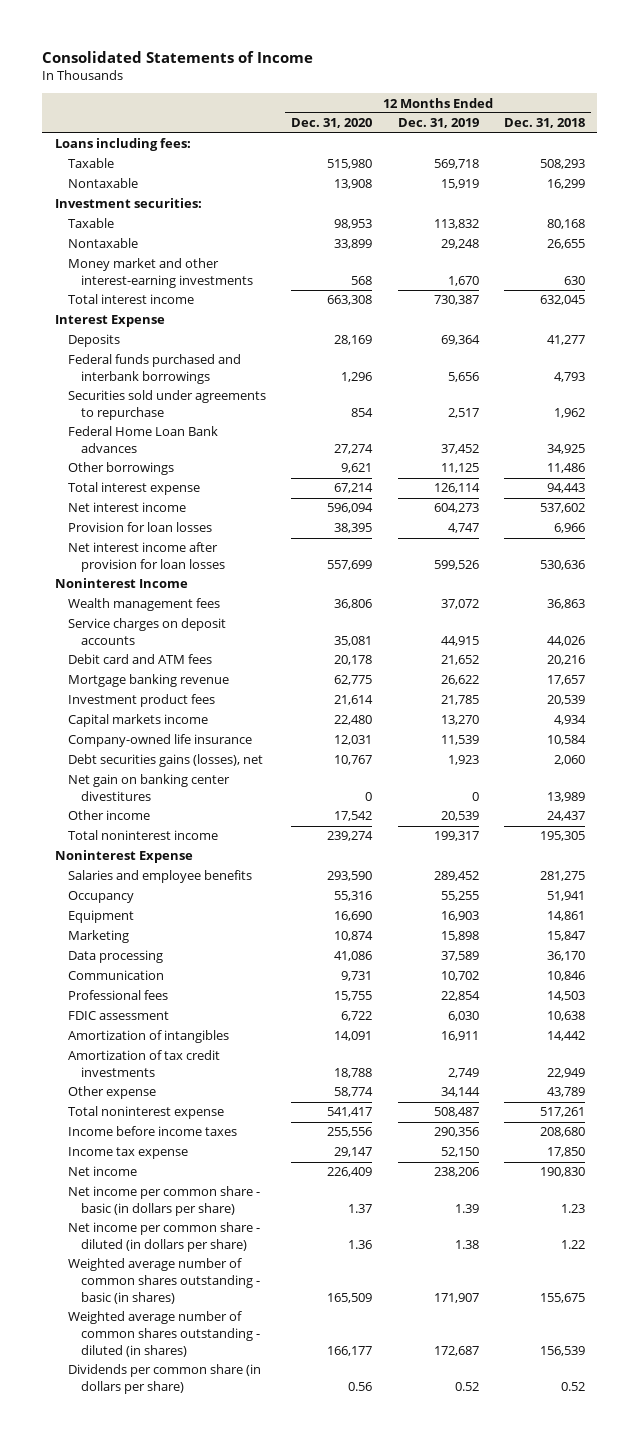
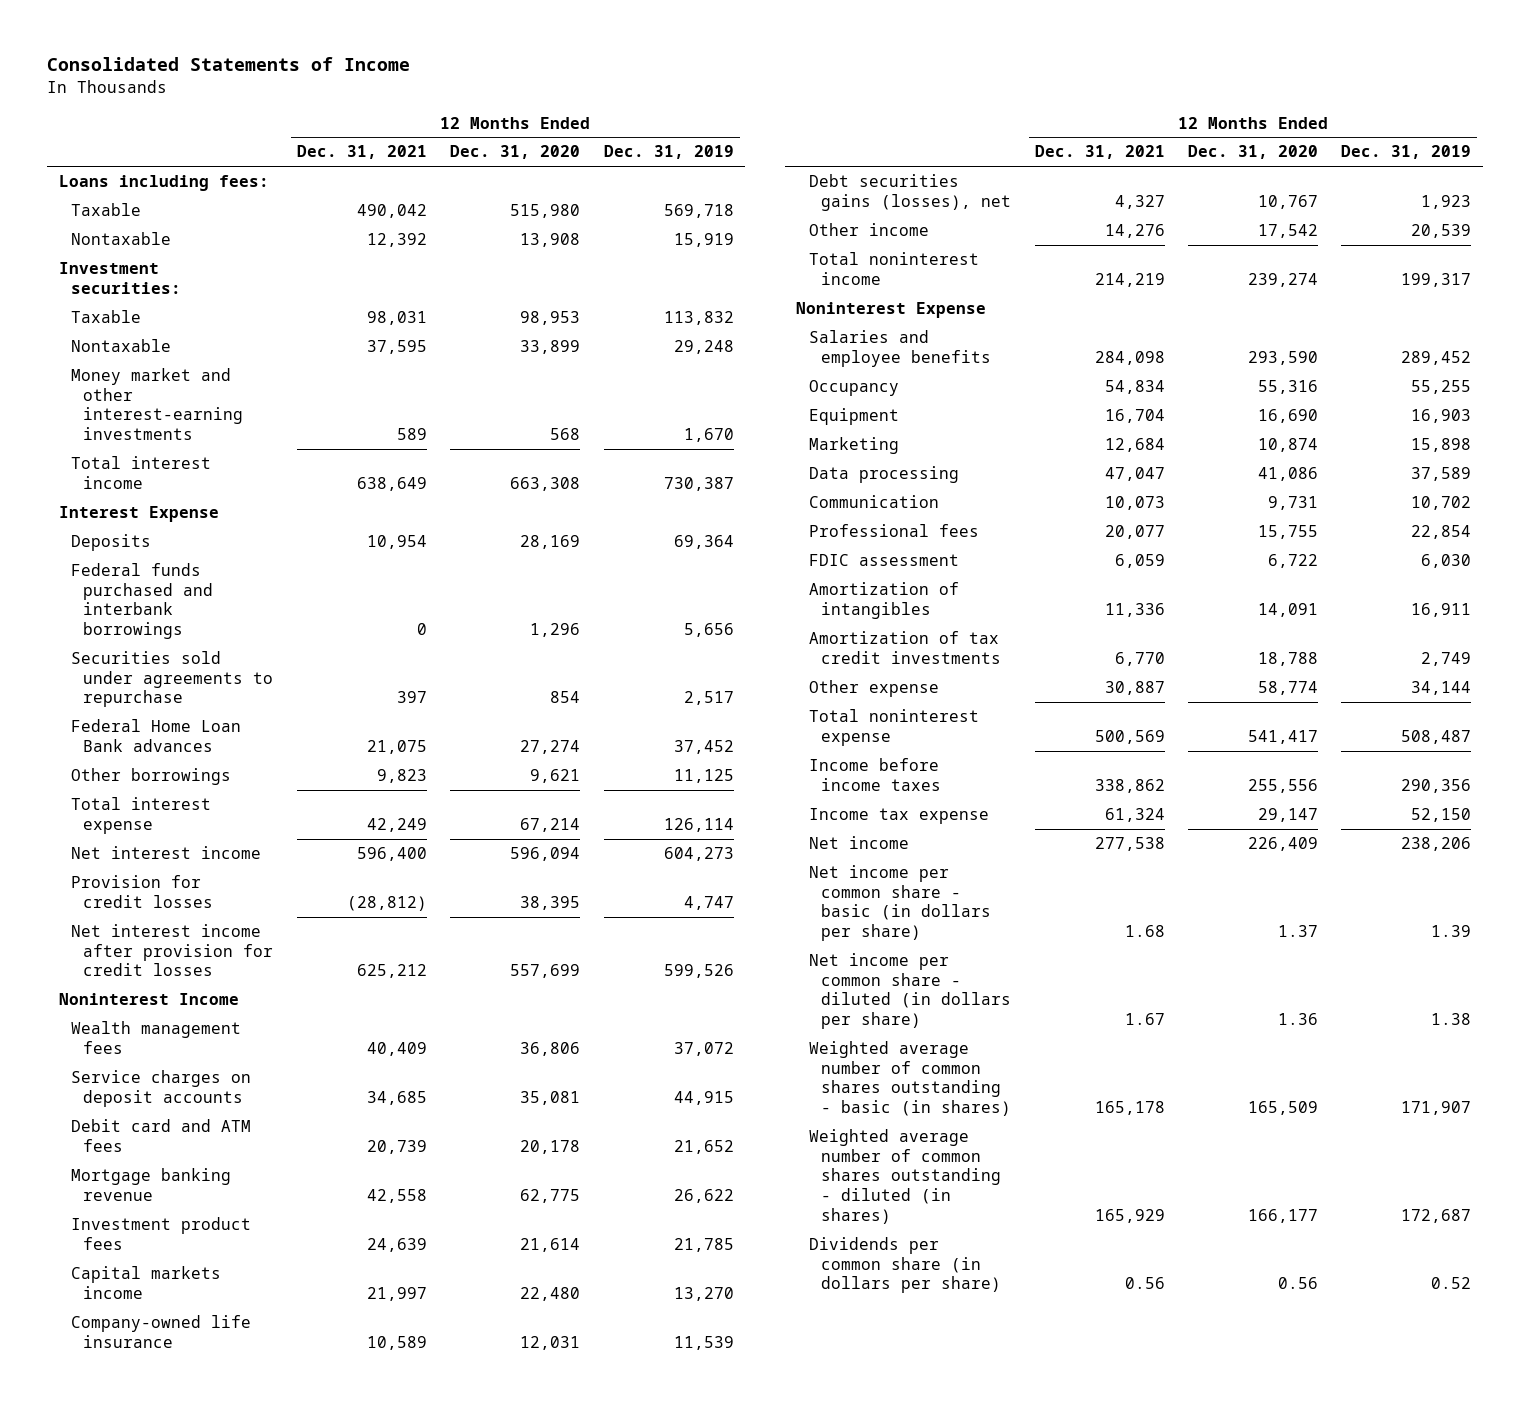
[503,118,585,129] Dec. 31, 2018 -> none
none -> [296,145,427,160] Dec. 31, 2021
[67,522,212,533] Provision for loan losses -> [71,875,214,908] Provision for credit losses
[67,542,225,573] Net interest income after provision for loan losses -> [71,924,274,977] Net interest income after provision for credit losses
[67,774,230,802] Net gain on banking center divestitures -> none

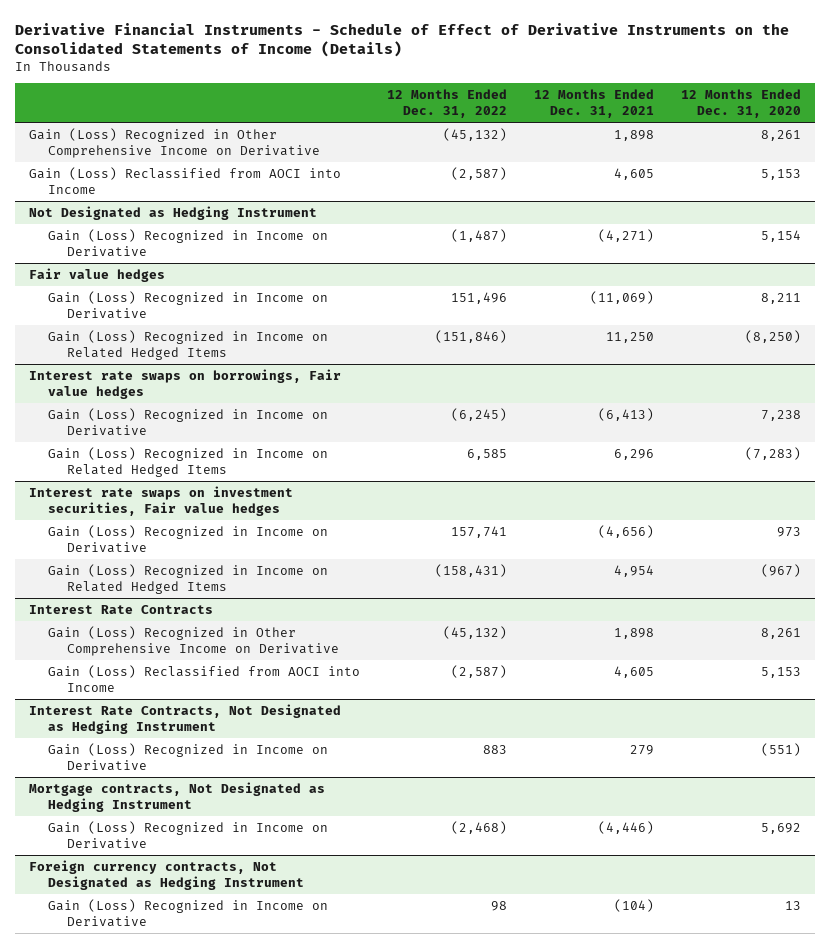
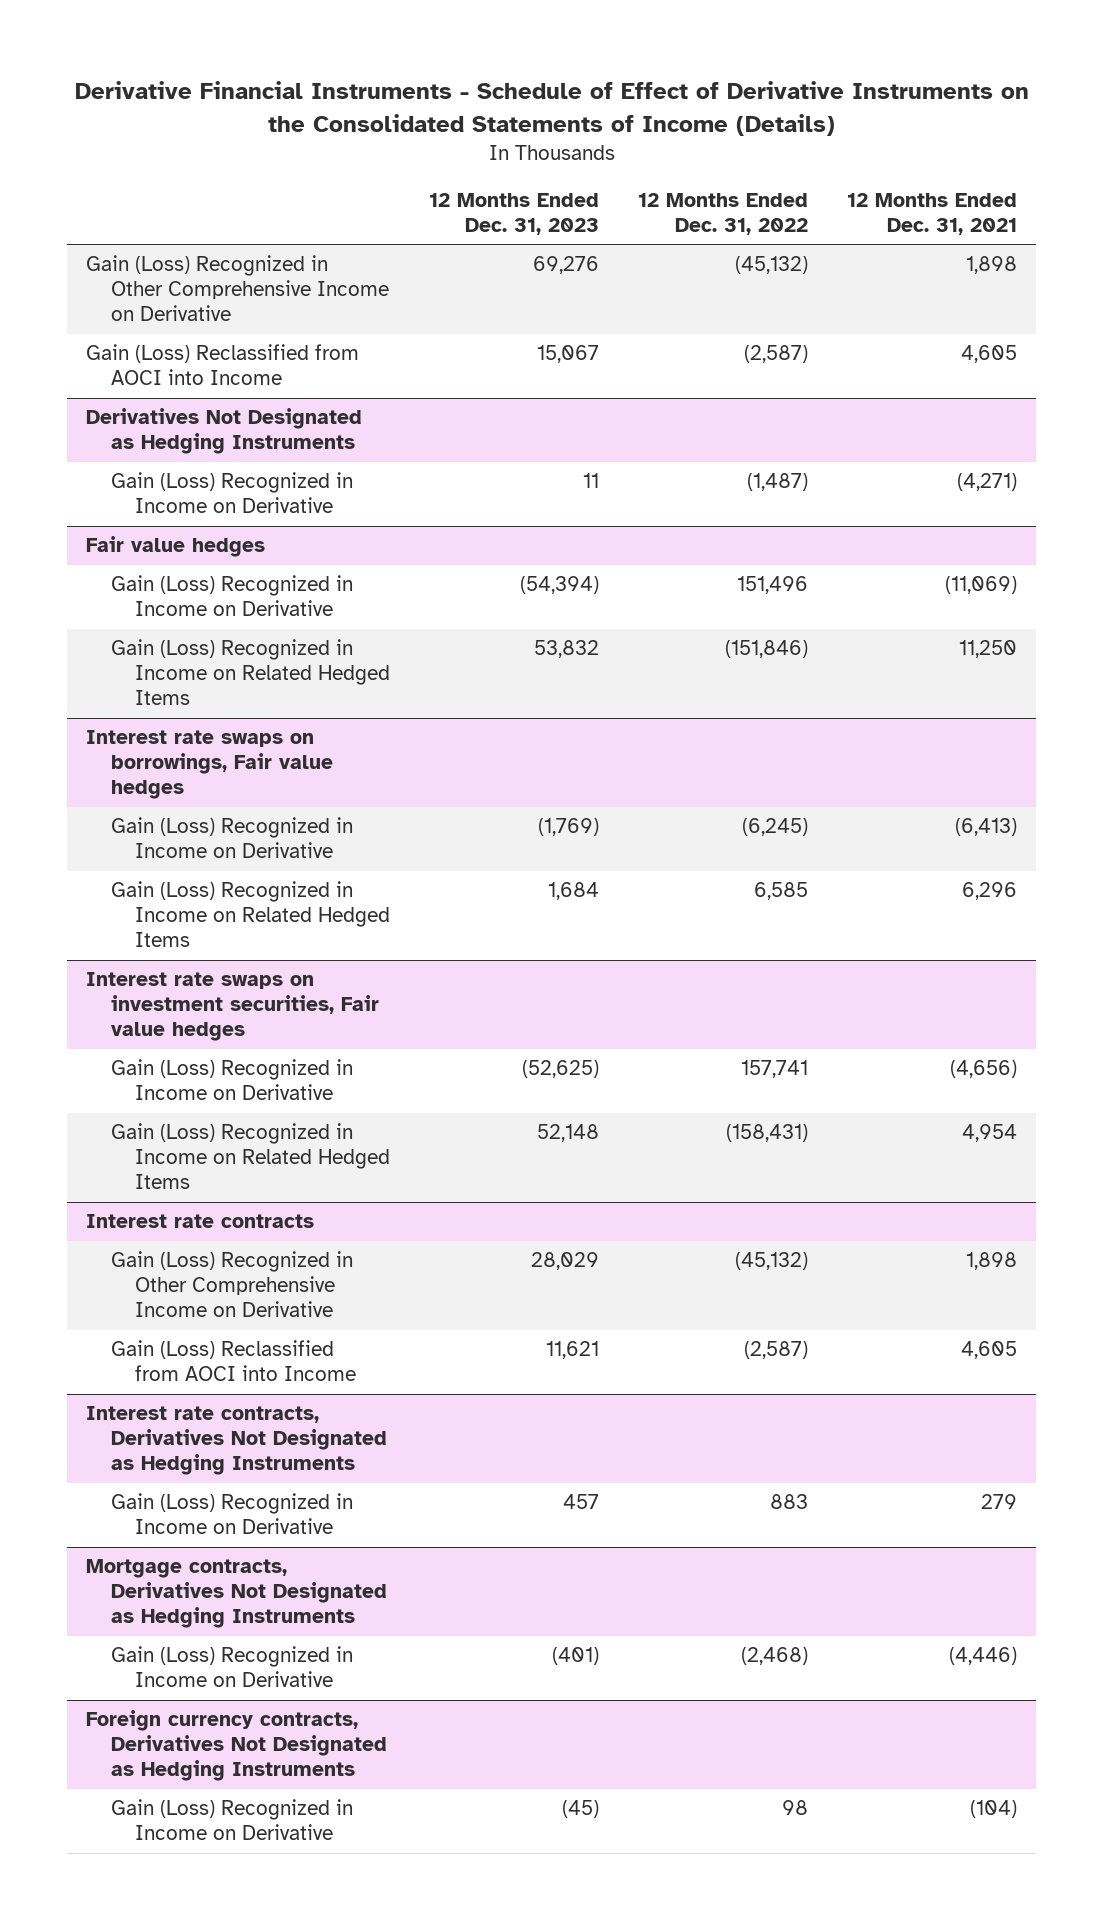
[681,89,802,119] 12 Months Ended Dec. 31, 2020 -> none
none -> [428,193,599,236] 12 Months Ended Dec. 31, 2023
[28,205,317,220] Not Designated as Hedging Instrument -> [86,408,363,455] Derivatives Not Designated as Hedging Instruments
[28,604,213,614] Interest Rate Contracts -> [86,1214,315,1229] Interest rate contracts
[28,703,341,734] Interest Rate Contracts, Not Designated as Hedging Instrument -> [86,1406,387,1476] Interest rate contracts, Derivatives Not Designated as Hedging Instruments
[28,781,325,812] Mortgage contracts, Not Designated as Hedging Instrument -> [86,1559,387,1629] Mortgage contracts, Derivatives Not Designated as Hedging Instruments
[28,859,304,890] Foreign currency contracts, Not Designated as Hedging Instrument -> [86,1710,387,1782] Foreign currency contracts, Derivatives Not Designated as Hedging Instruments

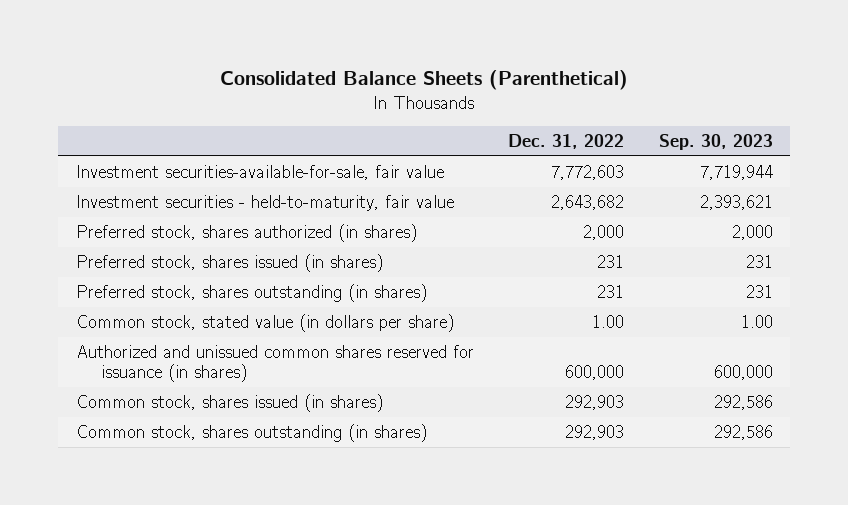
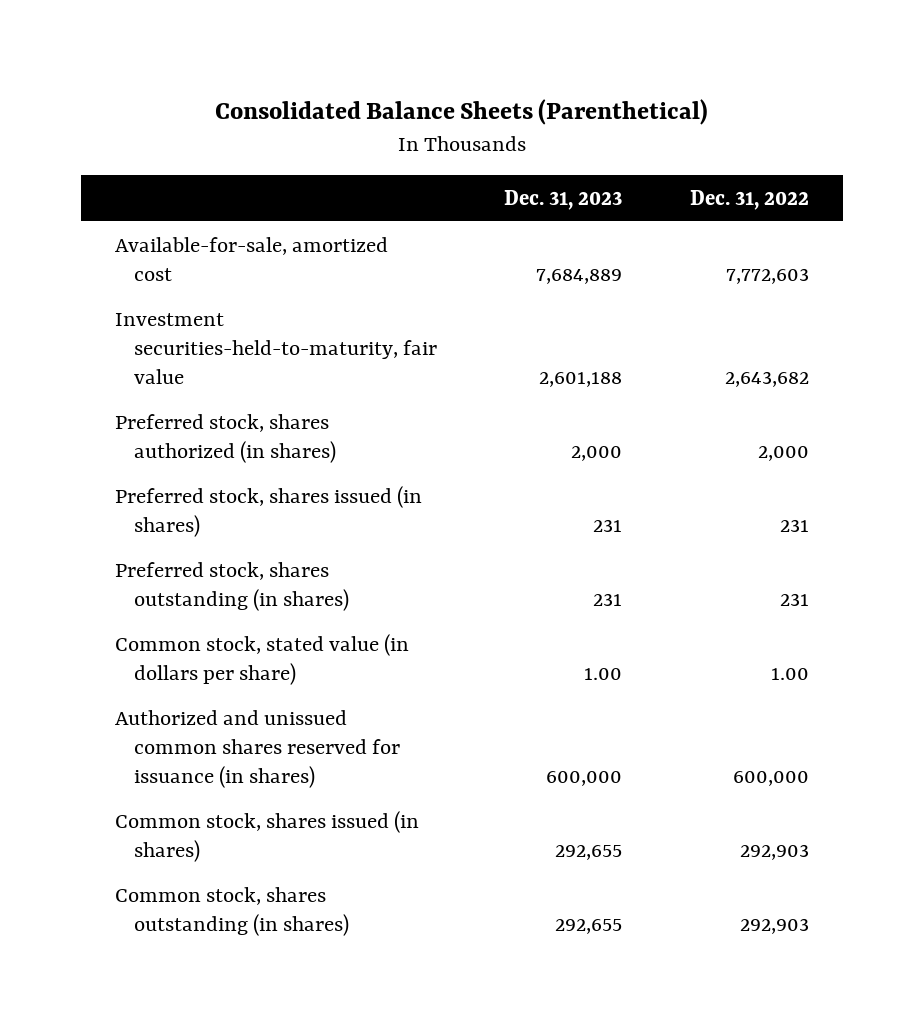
[658,133,773,150] Sep. 30, 2023 -> none
none -> [504,189,623,210] Dec. 31, 2023
[75,164,444,180] Investment securities-available-for-sale, fair value -> [114,236,388,281] Available-for-sale, amortized cost
[75,194,454,211] Investment securities - held-to-maturity, fair value -> [114,312,437,384] Investment securities-held-to-maturity, fair value

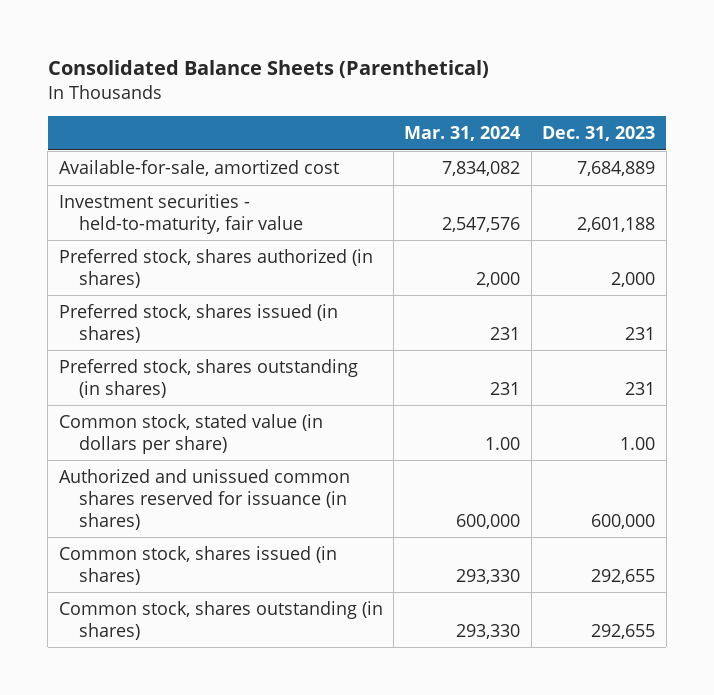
[690,189,810,210] Dec. 31, 2022 -> none
none -> [404,126,521,142] Mar. 31, 2024
[114,312,437,384] Investment securities-held-to-maturity, fair value -> [58,194,304,234] Investment securities - held-to-maturity, fair value

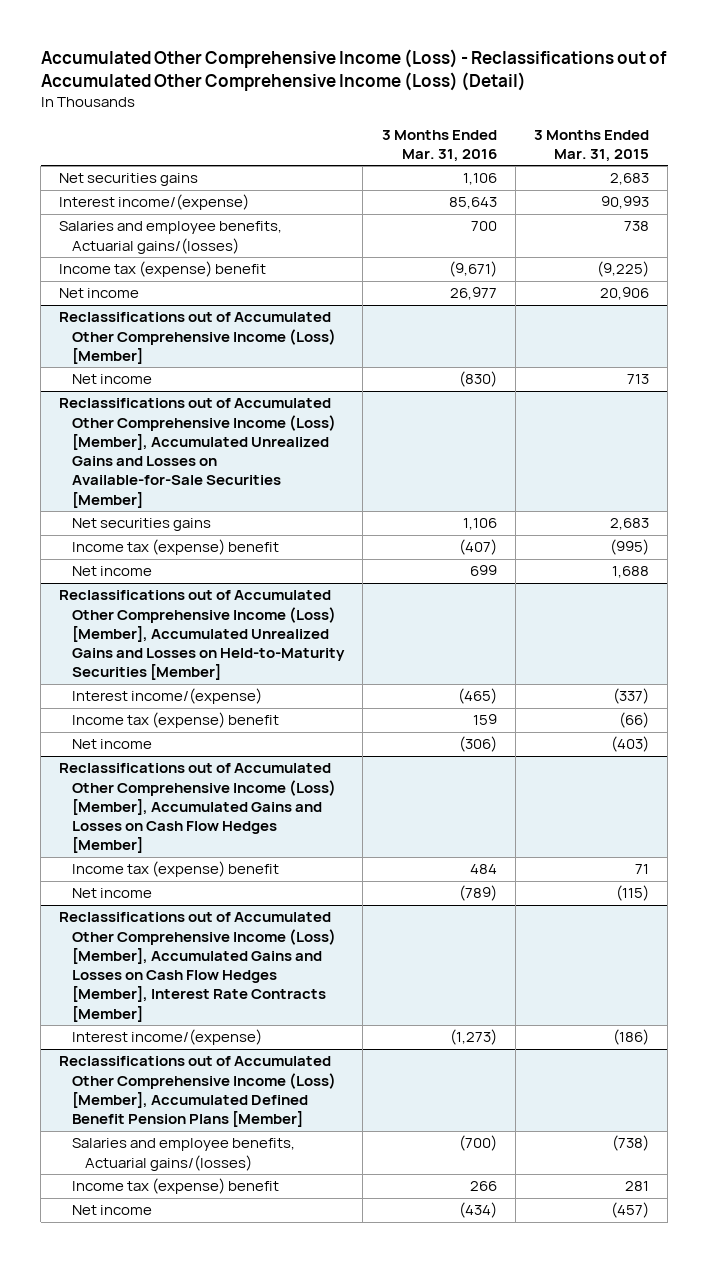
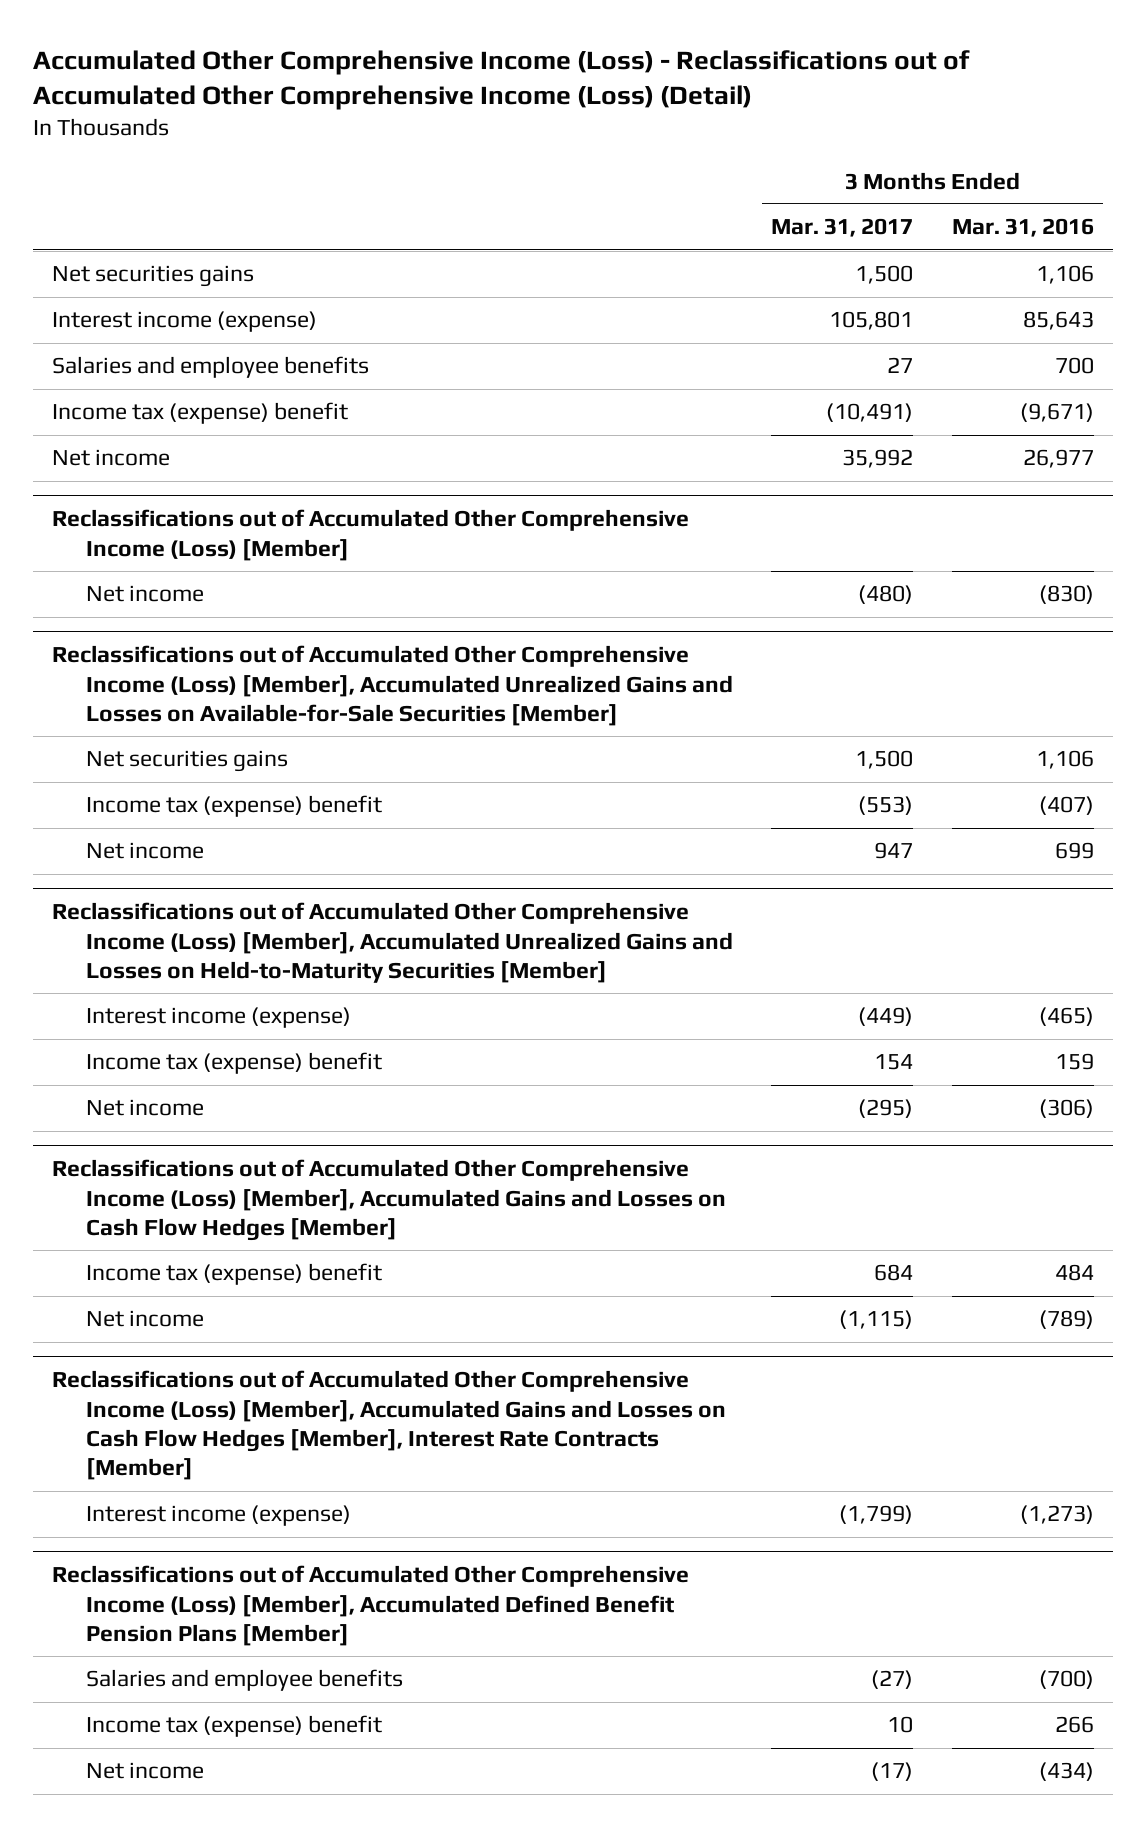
[533,129,649,163] 3 Months Ended Mar. 31, 2015 -> none
none -> [771,218,914,238] Mar. 31, 2017
[59,194,250,211] Interest income/(expense) -> [52,311,318,333] Interest income (expense)
[59,221,283,254] Salaries and employee benefits, Actuarial gains/(losses) -> [52,356,370,379] Salaries and employee benefits
[72,688,263,705] Interest income/(expense) -> [86,1007,352,1029] Interest income (expense)
[72,1029,263,1046] Interest income/(expense) -> [86,1505,352,1527] Interest income (expense)
[72,1138,296,1171] Salaries and employee benefits, Actuarial gains/(losses) -> [86,1669,404,1692] Salaries and employee benefits

